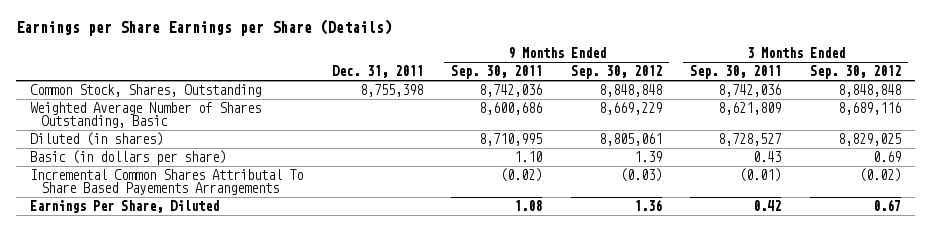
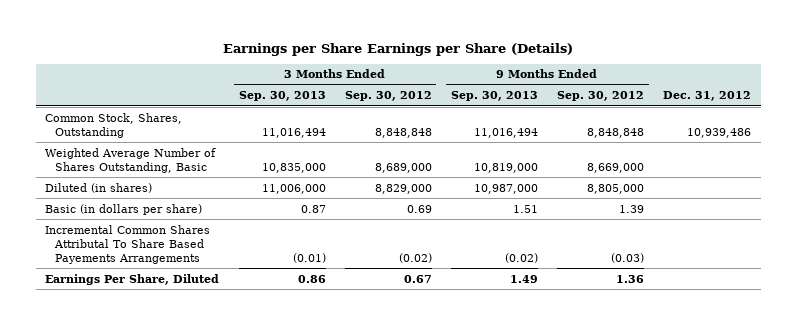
[331,65,423,79] Dec. 31, 2011 -> none
[451,65,543,80] Sep. 30, 2011 -> none
[690,65,782,80] Sep. 30, 2011 -> none
none -> [238,91,326,102] Sep. 30, 2013
none -> [450,91,538,102] Sep. 30, 2013
none -> [663,91,752,102] Dec. 31, 2012
[598,102,662,116] 8,669,229 -> [586,162,644,173] 8,669,000
[838,102,902,116] 8,689,116 -> [374,162,432,173] 8,689,000
[598,133,662,147] 8,805,061 -> [586,183,644,194] 8,805,000
[838,133,902,147] 8,829,025 -> [374,183,432,194] 8,829,000

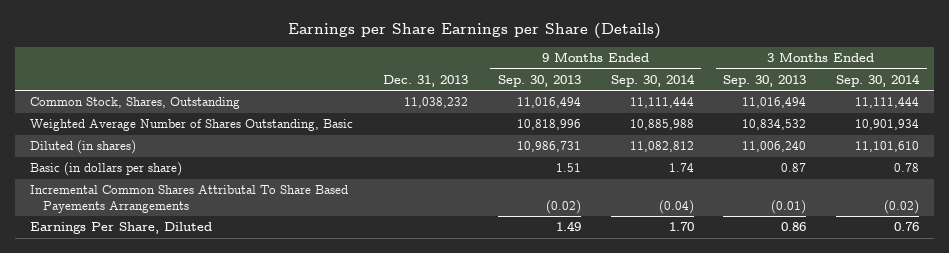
[344,91,432,102] Sep. 30, 2012 -> none
[556,91,644,102] Sep. 30, 2012 -> none
[663,91,752,102] Dec. 31, 2012 -> none
none -> [382,74,468,87] Dec. 31, 2013
none -> [610,73,695,87] Sep. 30, 2014
none -> [836,73,921,87] Sep. 30, 2014
[261,162,326,173] 10,835,000 -> [742,119,807,131] 10,834,532
[473,162,538,173] 10,819,000 -> [516,119,581,131] 10,818,996
[261,183,326,194] 11,006,000 -> [742,141,807,153] 11,006,240
[473,183,538,194] 10,987,000 -> [516,141,581,153] 10,986,731

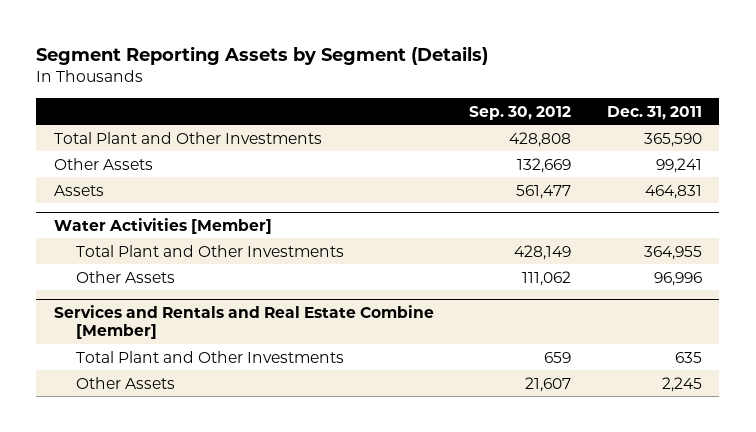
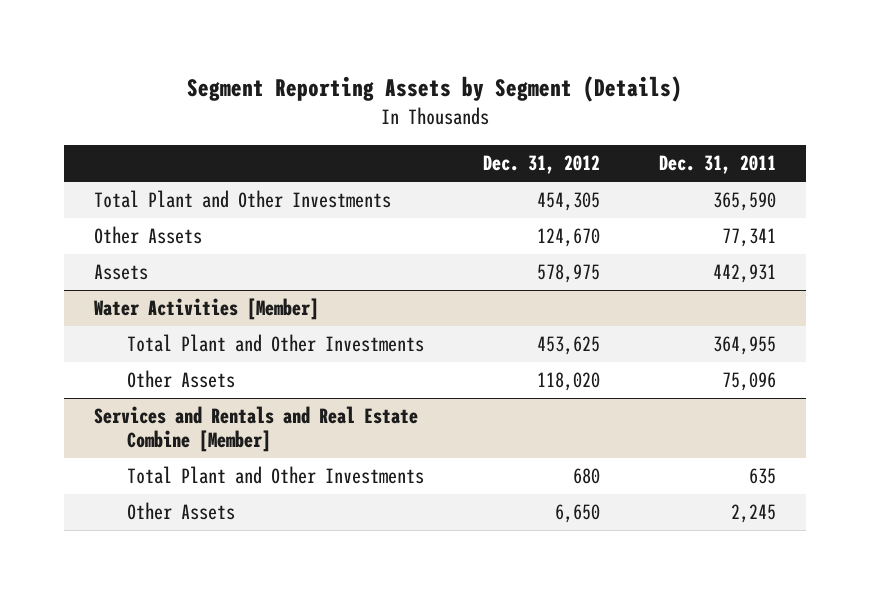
[469,105,572,120] Sep. 30, 2012 -> none
none -> [482,155,600,175] Dec. 31, 2012
[655,157,702,173] 99,241 -> [722,228,777,248] 77,341
[644,184,702,199] 464,831 -> [713,264,777,284] 442,931
[653,271,702,286] 96,996 -> [722,372,777,392] 75,096

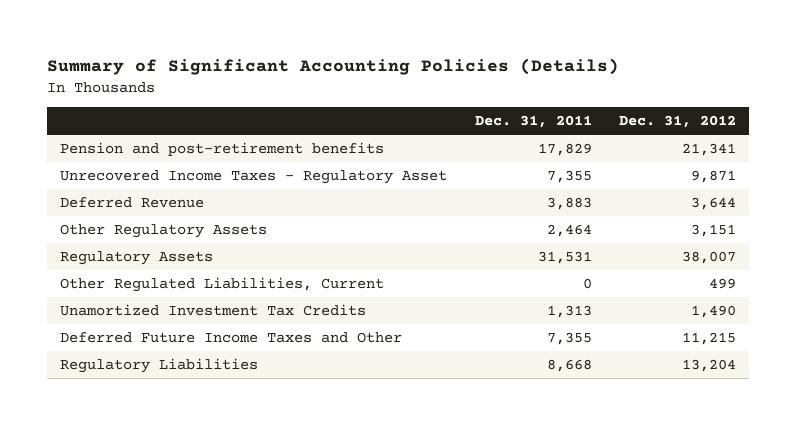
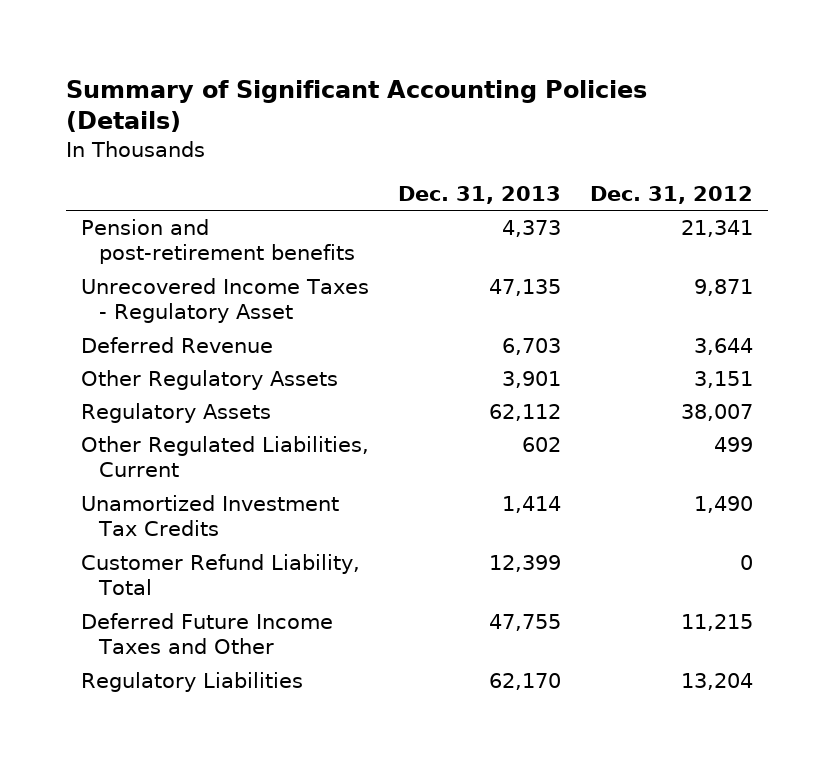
[474,115,592,129] Dec. 31, 2011 -> none
none -> [398,186,562,205] Dec. 31, 2013
none -> [81,553,361,596] Customer Refund Liability, Total

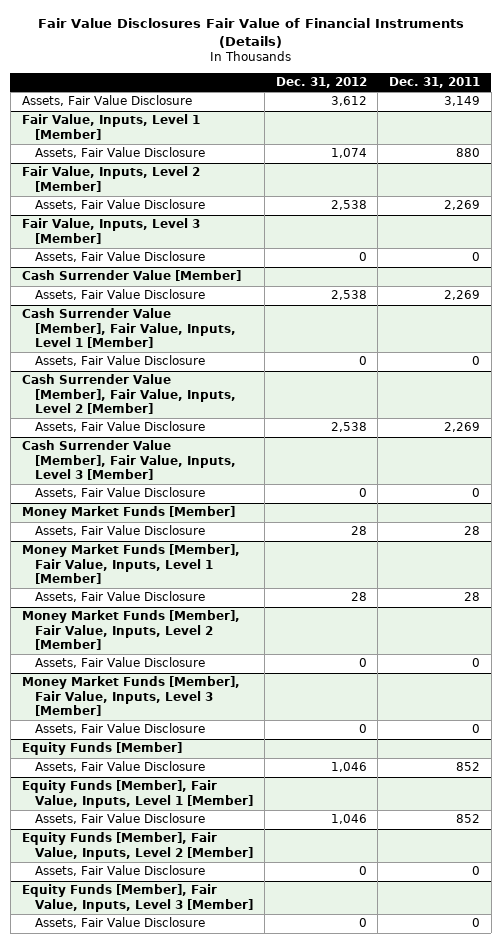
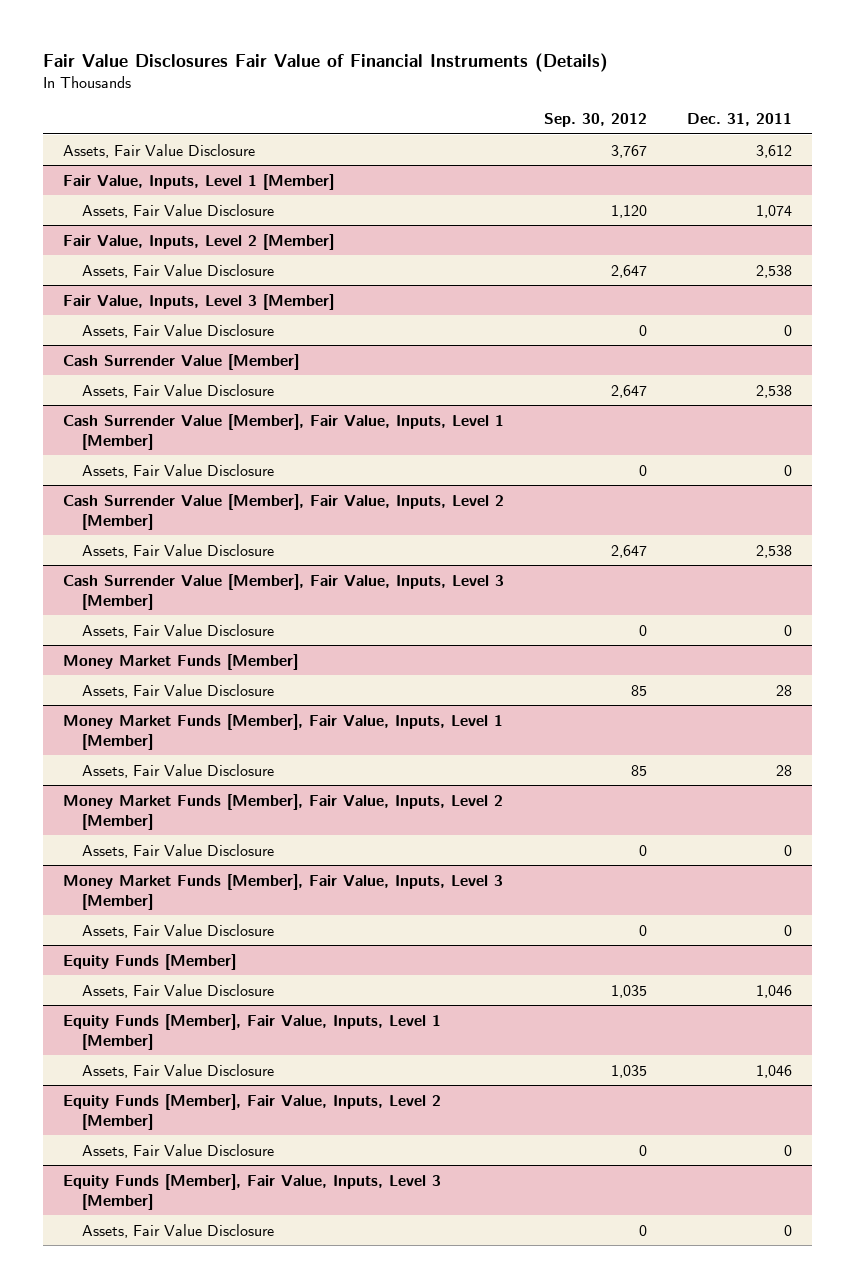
[275,77,367,89] Dec. 31, 2012 -> none
none -> [544,113,648,128] Sep. 30, 2012
[444,96,481,107] 3,149 -> [756,144,793,158] 3,612
[456,148,481,158] 880 -> [756,204,793,218] 1,074
[444,200,481,211] 2,269 -> [756,264,793,278] 2,538
[444,290,481,301] 2,269 -> [756,384,793,398] 2,538
[444,422,481,433] 2,269 -> [756,544,793,558] 2,538
[456,762,481,772] 852 -> [756,984,793,998] 1,046
[456,814,481,824] 852 -> [756,1064,793,1078] 1,046

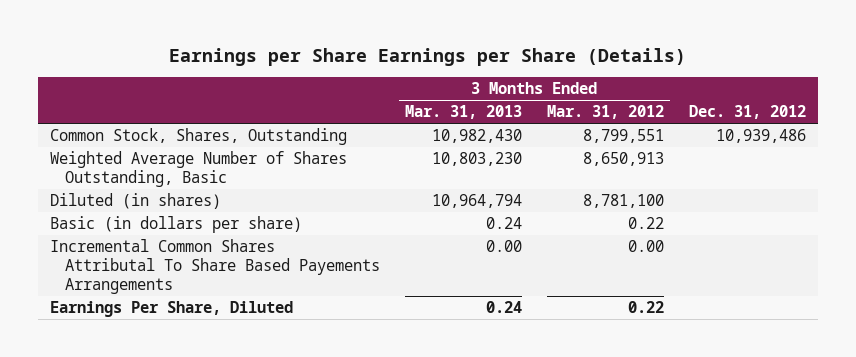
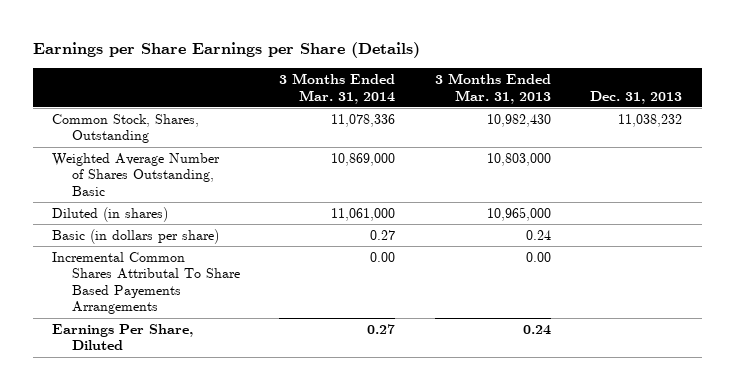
[546,105,664,120] Mar. 31, 2012 -> none
[688,105,806,120] Dec. 31, 2012 -> none
none -> [279,73,396,104] 3 Months Ended Mar. 31, 2014
none -> [590,90,683,104] Dec. 31, 2013
[431,152,522,167] 10,803,230 -> [486,152,551,166] 10,803,000
[431,194,522,209] 10,964,794 -> [486,206,551,221] 10,965,000

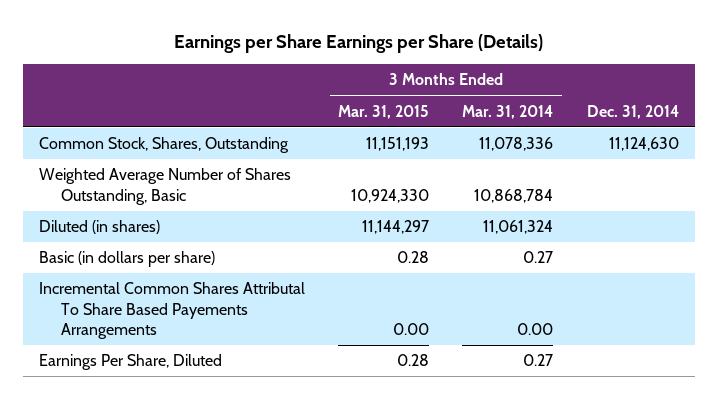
[434,73,551,104] 3 Months Ended Mar. 31, 2013 -> none
[590,90,683,104] Dec. 31, 2013 -> none
none -> [338,104,430,119] Mar. 31, 2015
none -> [586,104,679,119] Dec. 31, 2014
[331,152,396,166] 10,869,000 -> [474,188,554,203] 10,868,784
[331,207,396,221] 11,061,000 -> [483,220,554,235] 11,061,324

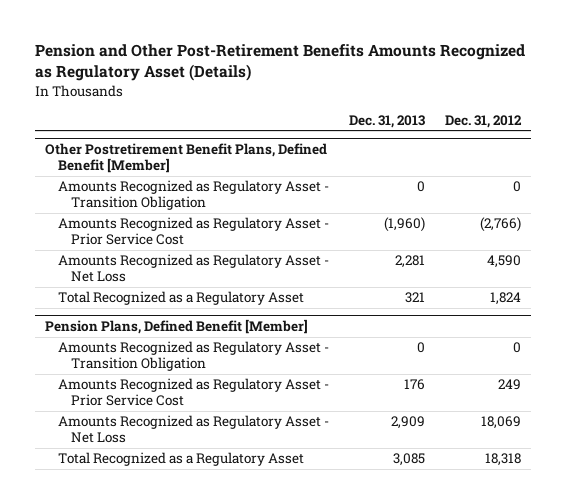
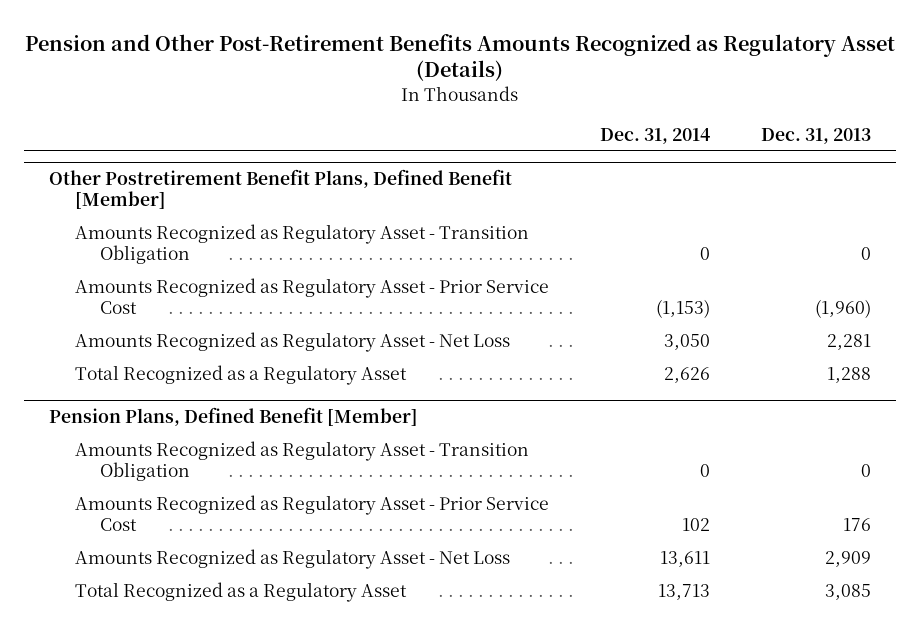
[445,114,523,128] Dec. 31, 2012 -> none
none -> [599,127,710,144] Dec. 31, 2014
[405,292,426,304] 321 -> [826,366,871,383] 1,288

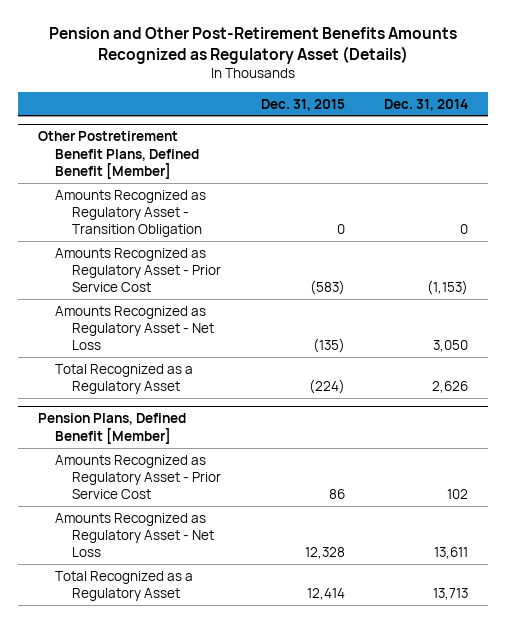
[760,127,871,144] Dec. 31, 2013 -> none
none -> [260,98,345,111] Dec. 31, 2015
[74,440,529,481] Amounts Recognized as Regulatory Asset - Transition Obligation -> none

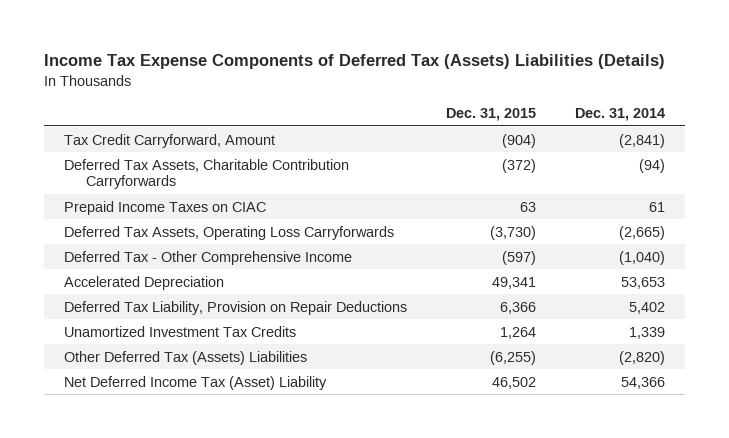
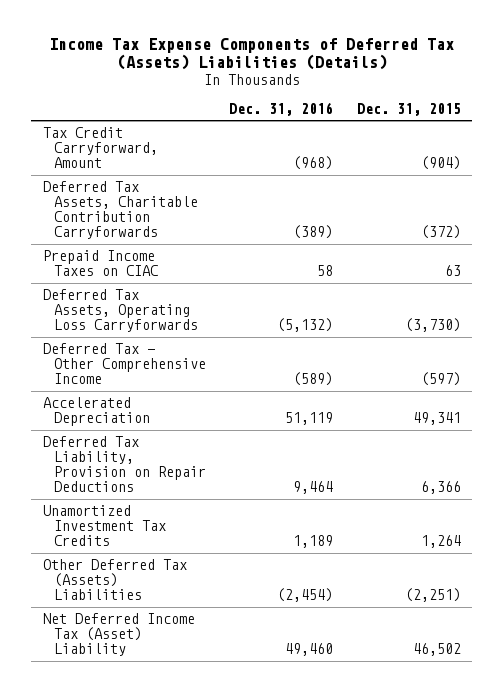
[575,108,666,122] Dec. 31, 2014 -> none
none -> [229,101,334,116] Dec. 31, 2016
[489,350,536,365] (6,255) -> [404,588,461,603] (2,251)

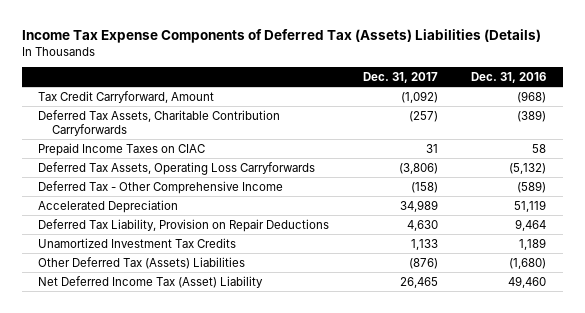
[356,102,461,116] Dec. 31, 2015 -> none
none -> [362,71,438,83] Dec. 31, 2017
[277,588,334,603] (2,454) -> [509,257,547,269] (1,680)

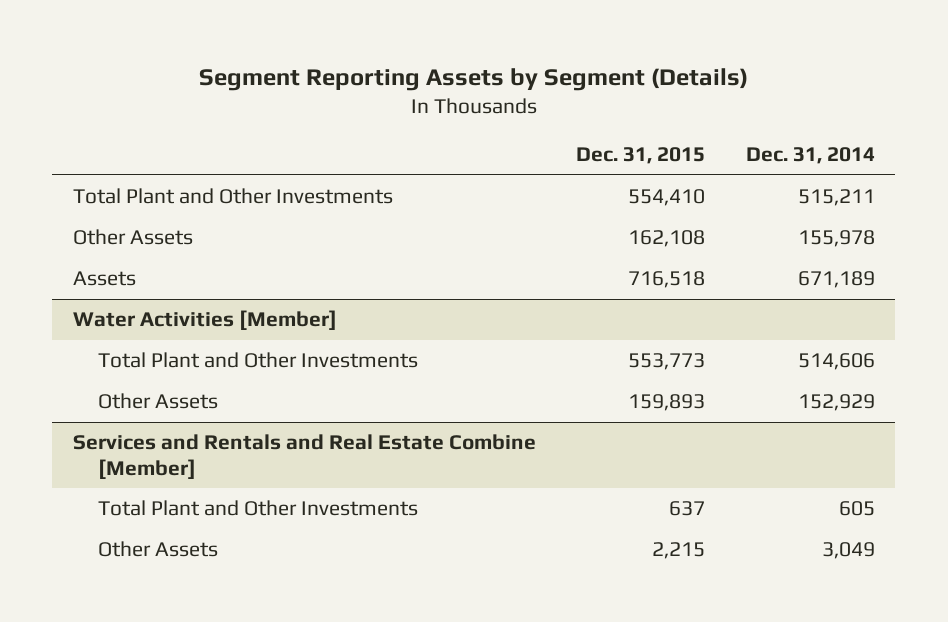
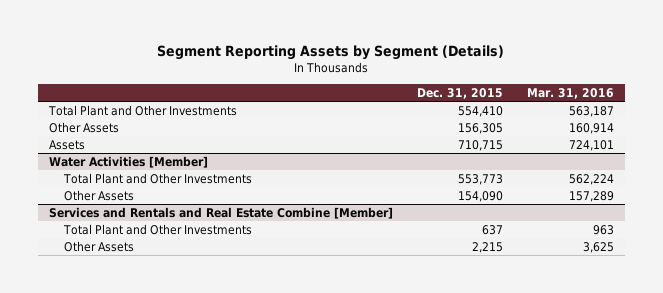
[745,147,875,165] Dec. 31, 2014 -> none
none -> [526,87,614,99] Mar. 31, 2016
[628,230,706,248] 162,108 -> [457,122,503,134] 156,305
[628,271,706,289] 716,518 -> [457,139,503,151] 710,715
[628,394,706,412] 159,893 -> [457,190,503,202] 154,090

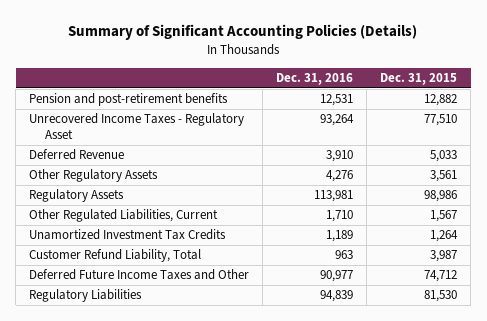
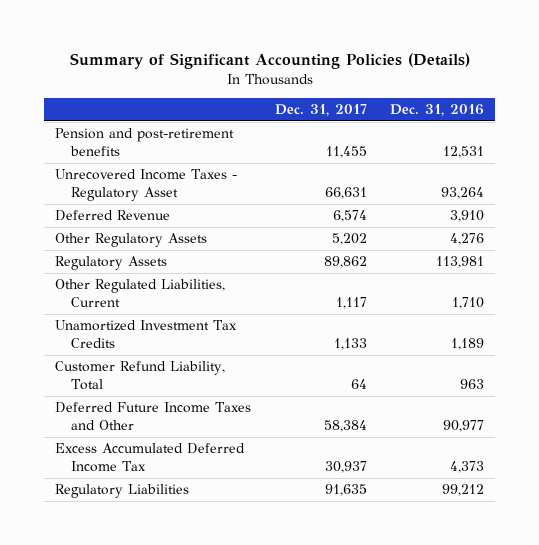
[380,72,458,85] Dec. 31, 2015 -> none
none -> [274,104,367,117] Dec. 31, 2017
none -> [55,443,246,473] Excess Accumulated Deferred Income Tax
[320,290,354,303] 94,839 -> [441,484,484,497] 99,212

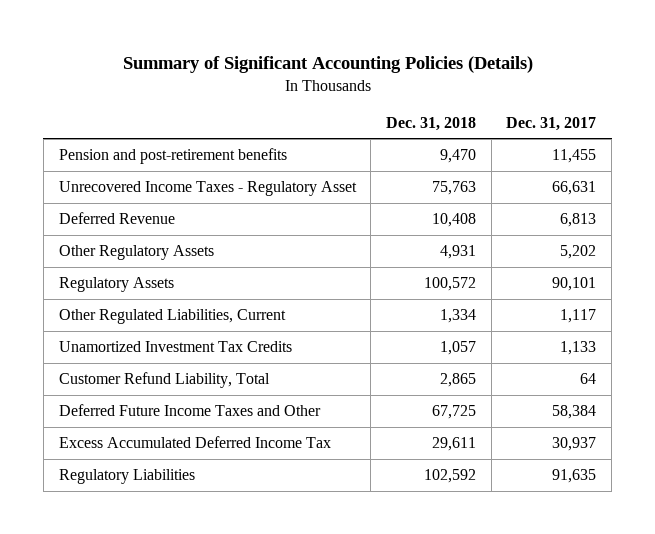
[389,104,484,117] Dec. 31, 2016 -> none
none -> [386,116,477,131] Dec. 31, 2018
[332,210,367,223] 6,574 -> [560,213,597,228] 6,813
[323,256,367,269] 89,862 -> [552,277,597,292] 90,101

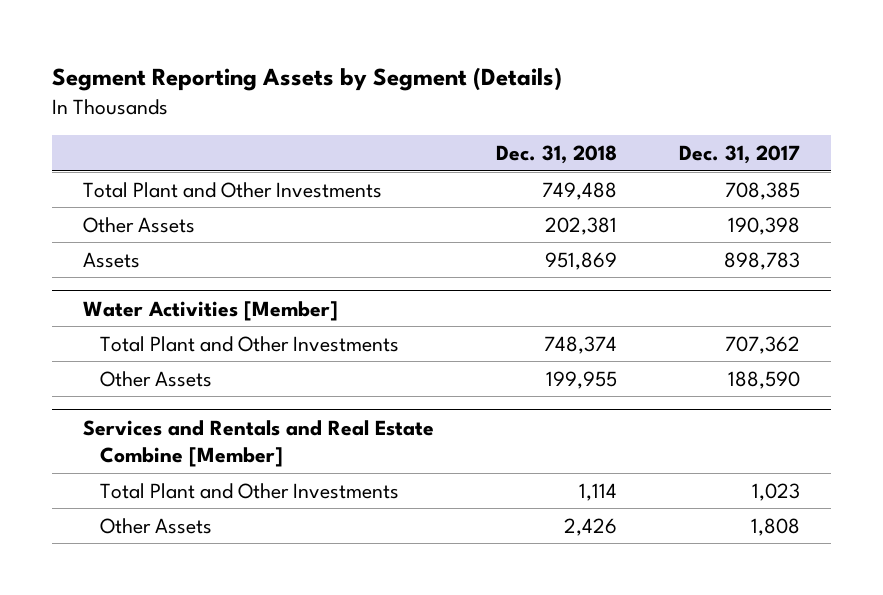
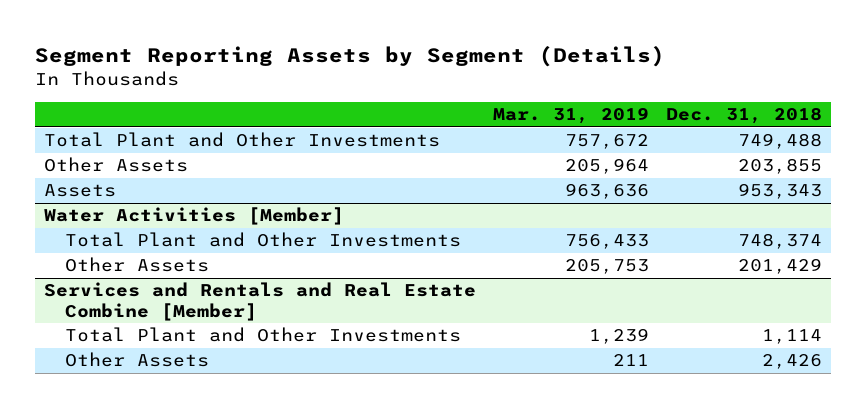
[679,144,801,164] Dec. 31, 2017 -> none
none -> [492,107,649,125] Mar. 31, 2019
[545,216,618,235] 202,381 -> [738,158,823,175] 203,855
[545,251,618,270] 951,869 -> [738,183,823,200] 953,343
[546,370,618,389] 199,955 -> [738,258,823,275] 201,429

